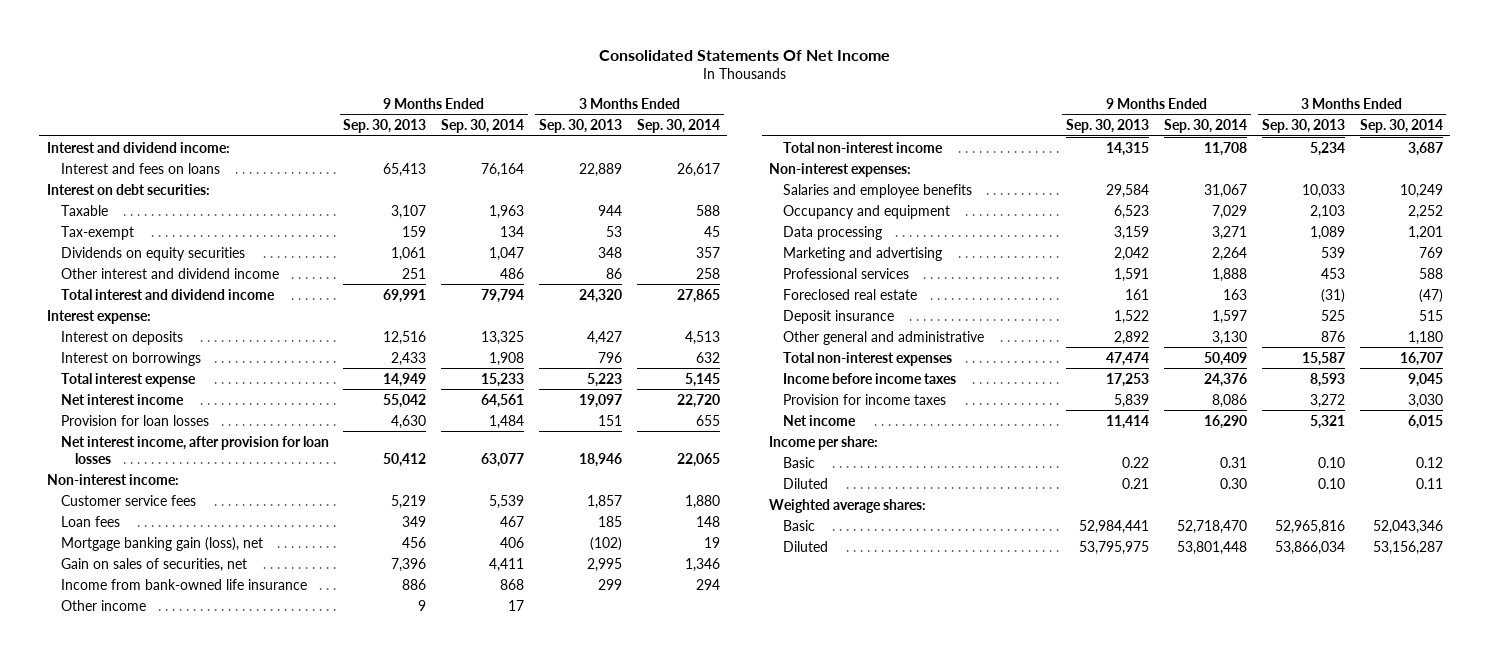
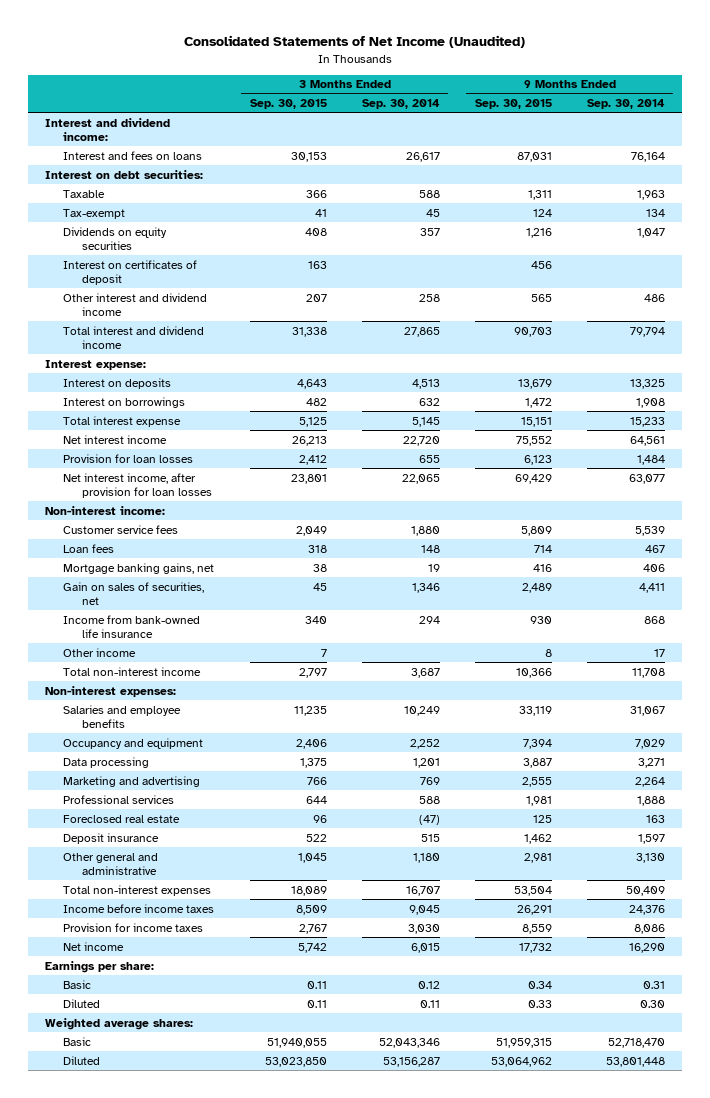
[598,49,890,61] Consolidated Statements Of Net Income -> [183,35,525,49] Consolidated Statements of Net Income (Unaudited)
[343,118,427,133] Sep. 30, 2013 -> none
[539,118,623,133] Sep. 30, 2013 -> none
none -> [249,98,327,109] Sep. 30, 2015
none -> [474,98,552,109] Sep. 30, 2015
none -> [63,259,198,285] Interest on certificates of deposit
[60,536,263,551] Mortgage banking gain (loss), net -> [63,562,215,574] Mortgage banking gains, net
[769,435,879,450] Income per share: -> [45,960,155,973] Earnings per share:

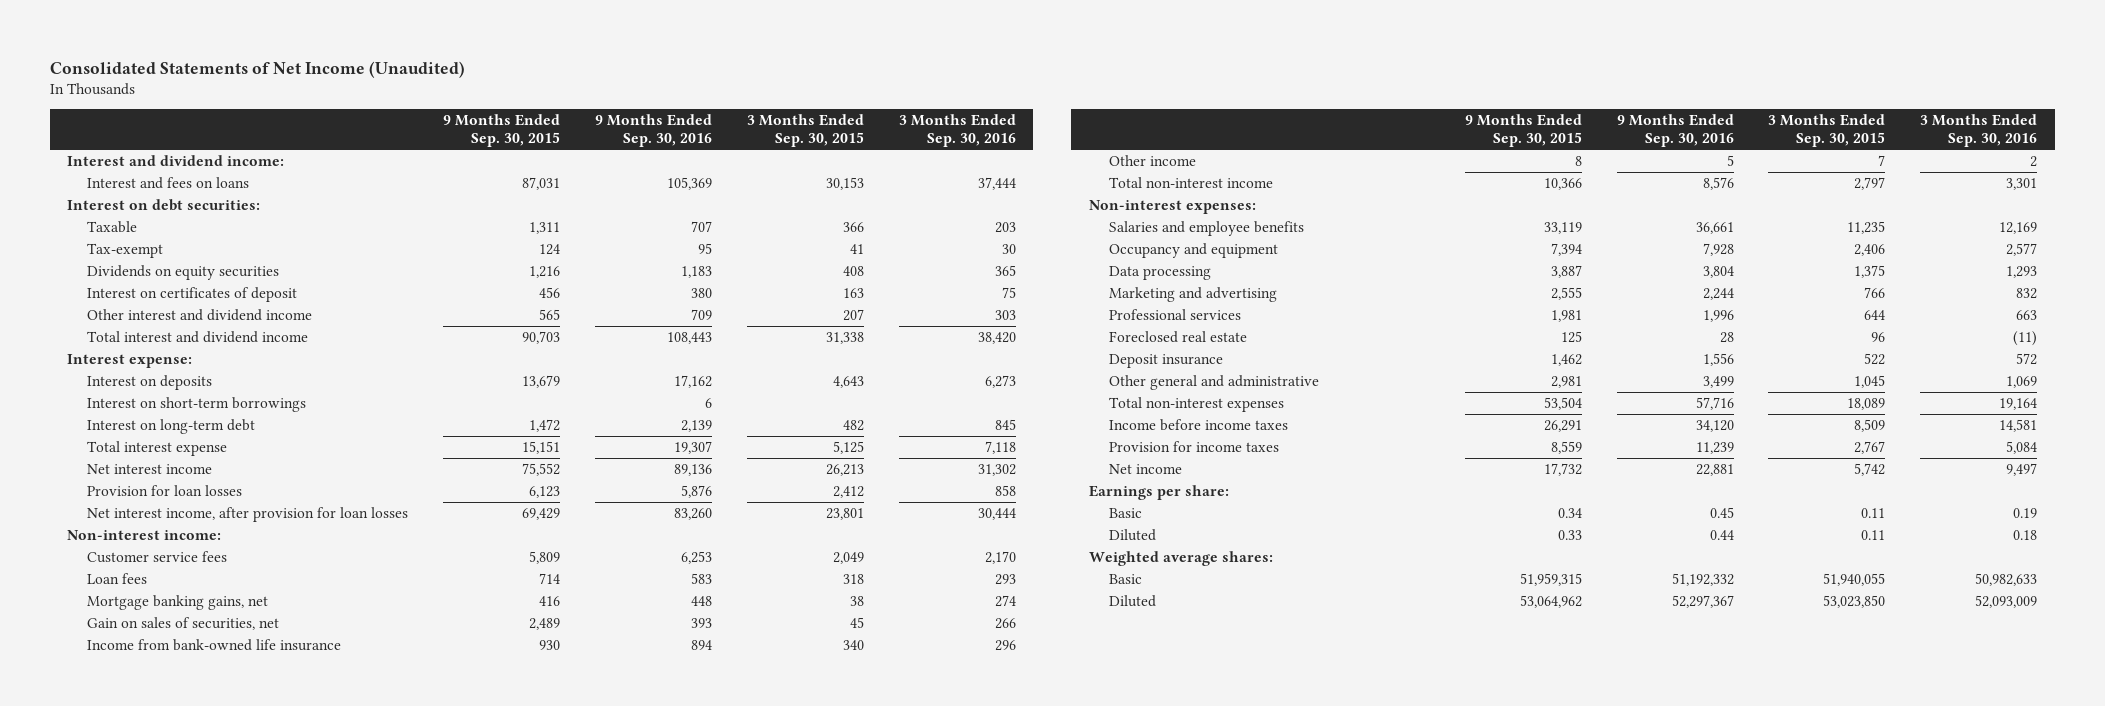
[361,98,440,109] Sep. 30, 2014 -> none
[586,98,665,109] Sep. 30, 2014 -> none
none -> [595,114,713,148] 9 Months Ended Sep. 30, 2016
none -> [898,114,1016,148] 3 Months Ended Sep. 30, 2016
none -> [87,396,307,412] Interest on short-term borrowings
[63,396,186,408] Interest on borrowings -> [87,418,256,434] Interest on long-term debt

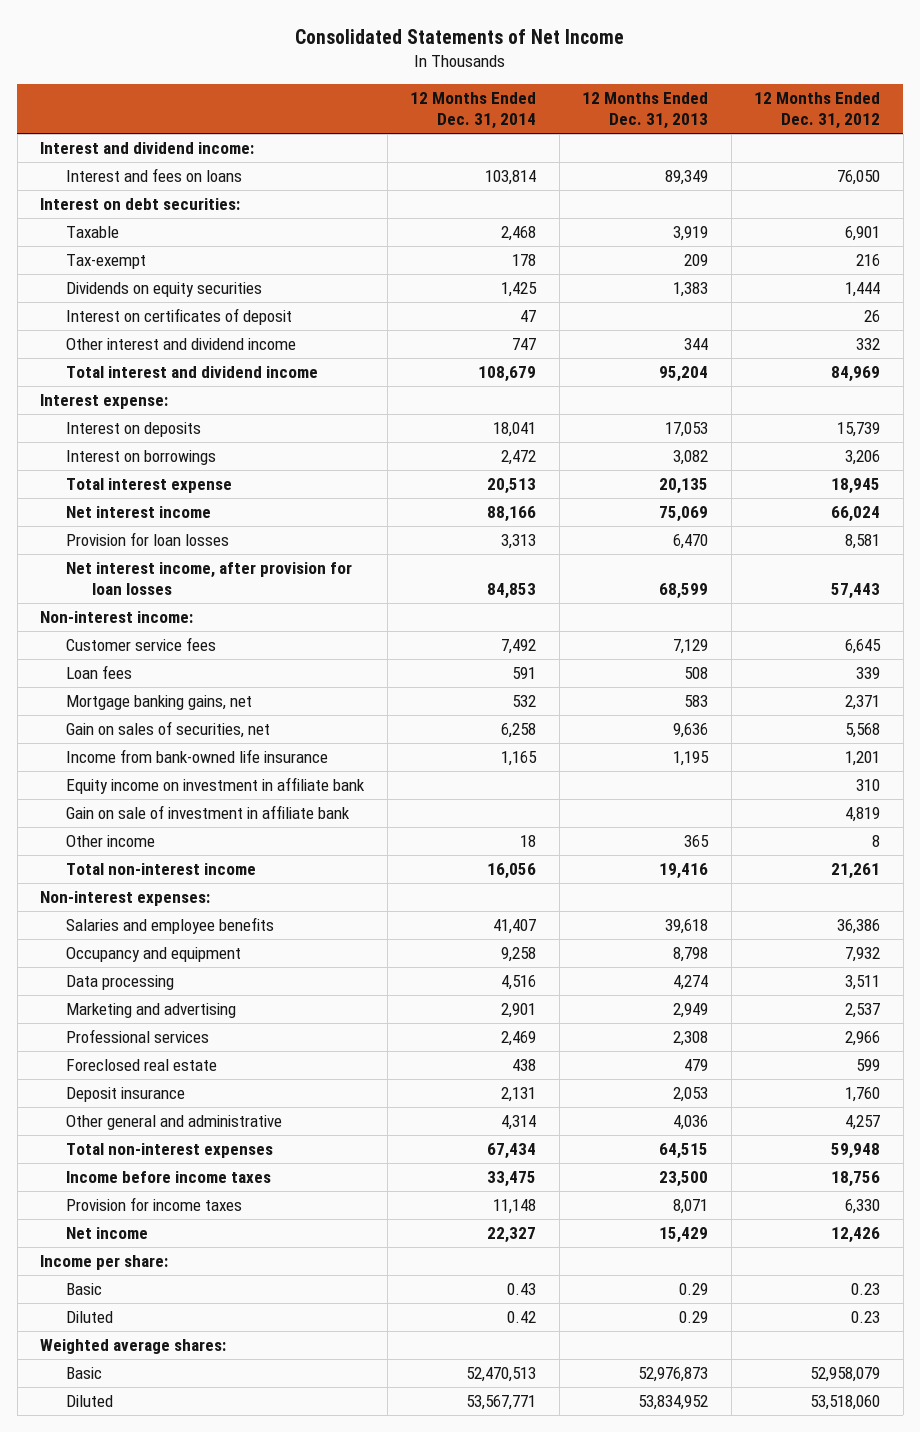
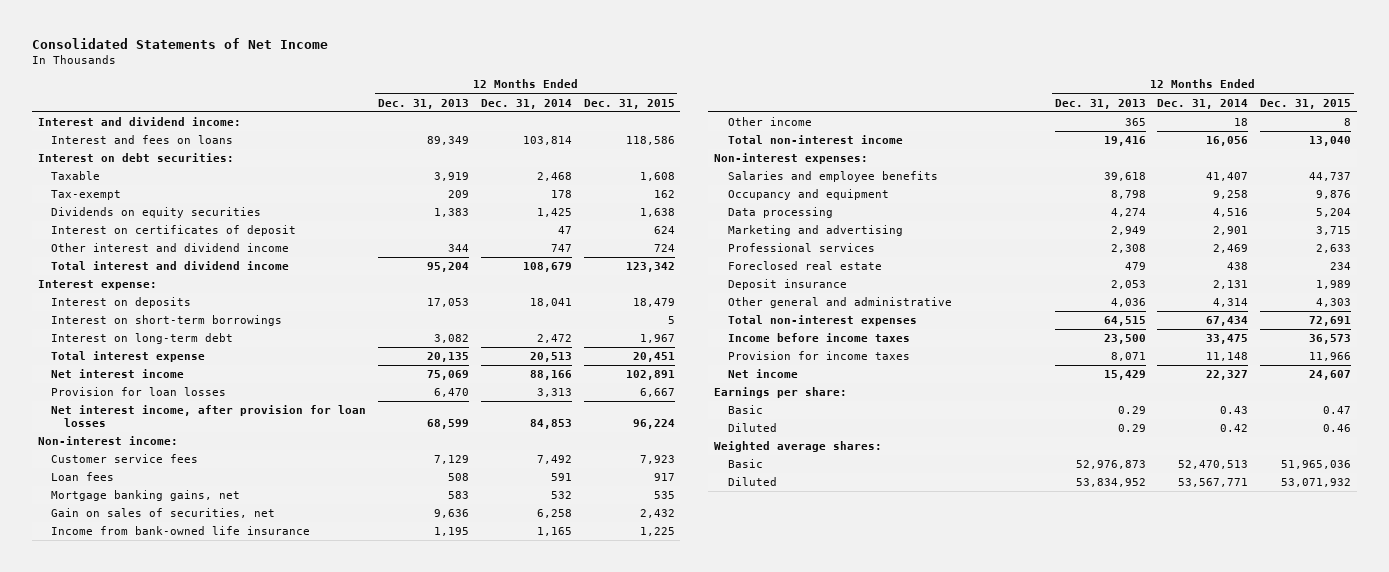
[754,91,881,130] 12 Months Ended Dec. 31, 2012 -> none
none -> [583,98,675,109] Dec. 31, 2015
none -> [51,315,283,327] Interest on short-term borrowings
[66,449,217,465] Interest on borrowings -> [51,333,234,345] Interest on long-term debt
[66,776,366,794] Equity income on investment in affiliate bank -> none
[66,804,351,819] Gain on sale of investment in affiliate bank -> none
[40,1254,169,1270] Income per share: -> [714,387,848,399] Earnings per share:

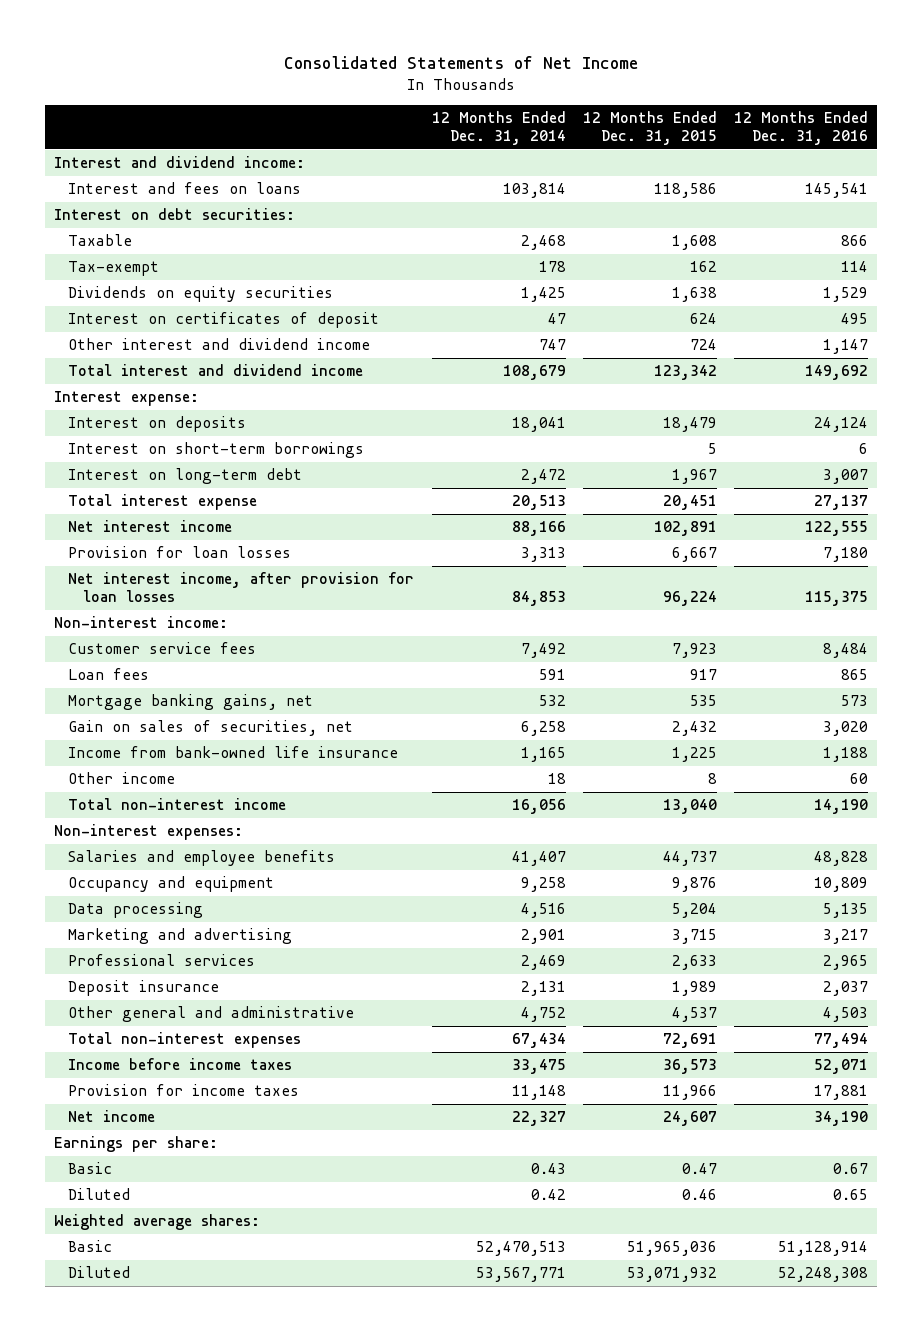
[377,98,469,109] Dec. 31, 2013 -> none
none -> [734,111,869,146] 12 Months Ended Dec. 31, 2016
[727,261,882,271] Foreclosed real estate -> none
[1213,298,1249,308] 4,314 -> [520,1007,566,1023] 4,752
[1316,298,1352,308] 4,303 -> [671,1007,717,1023] 4,537

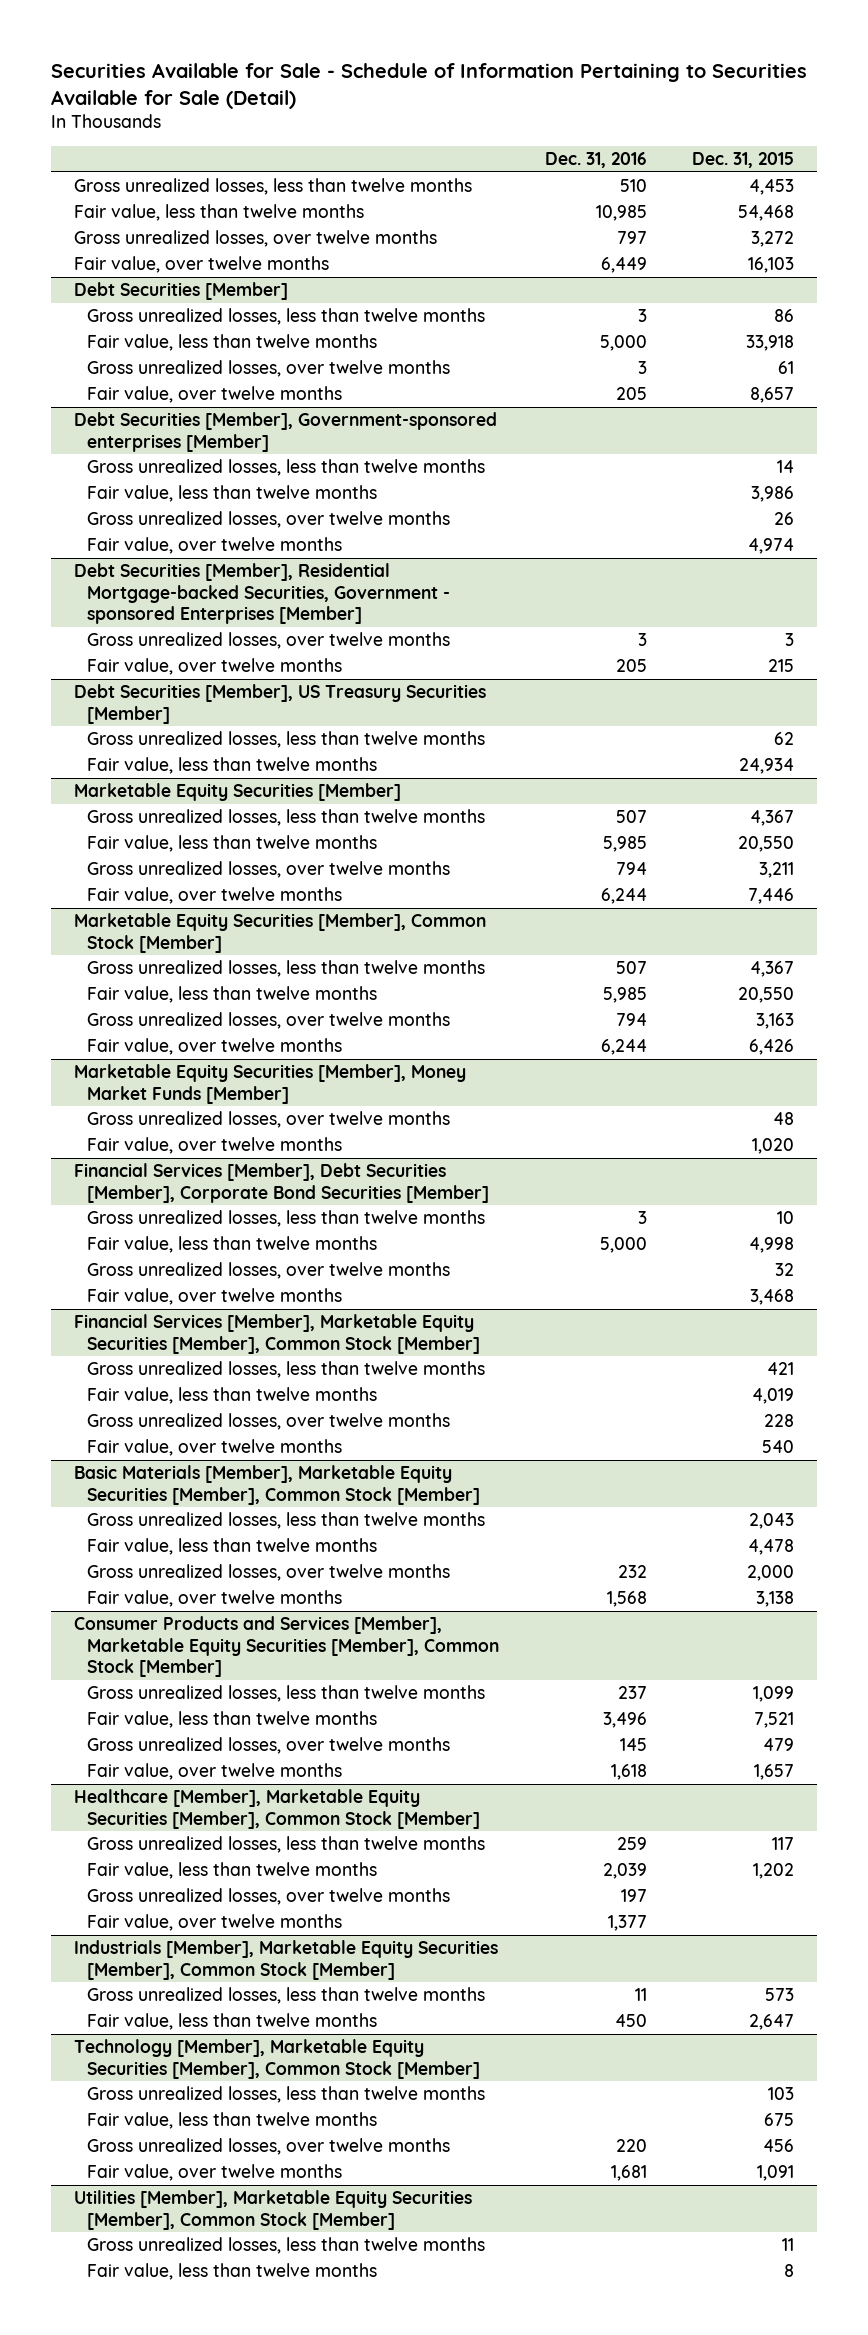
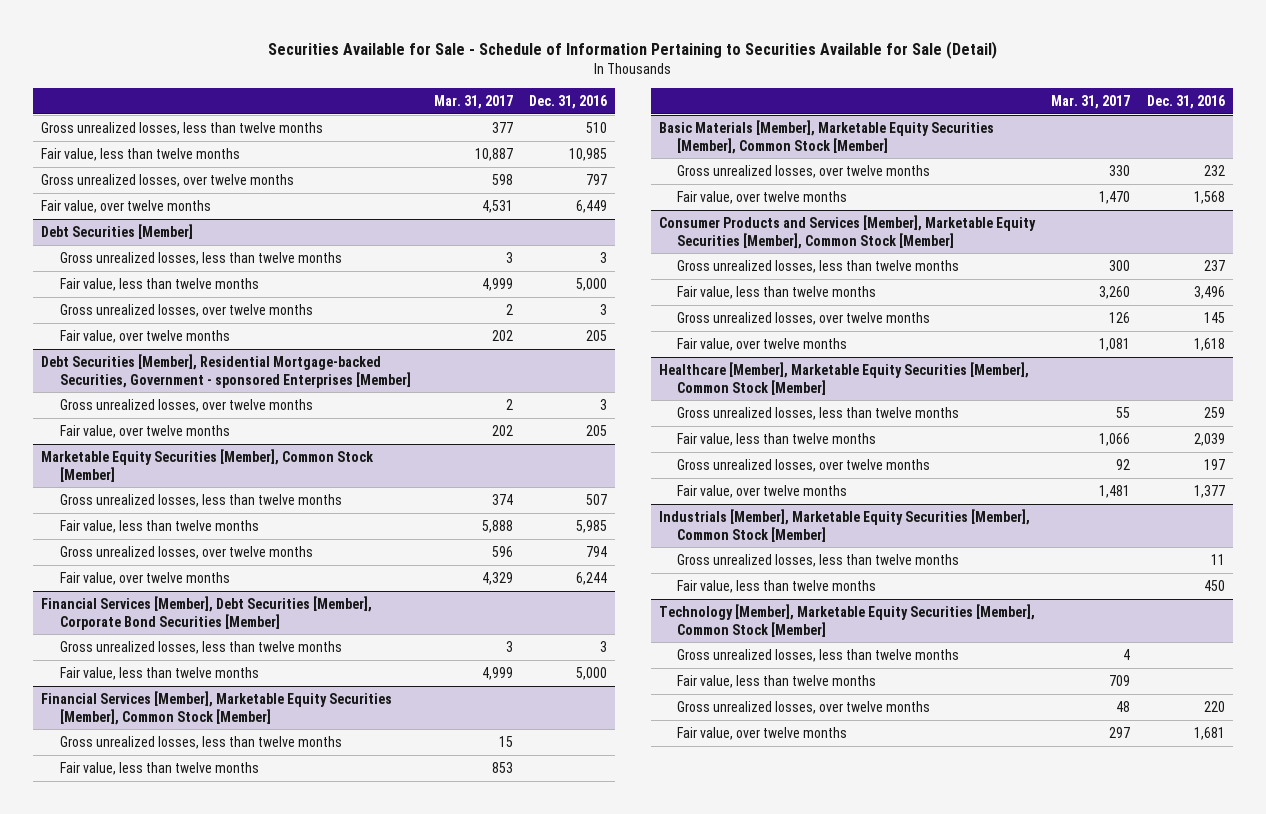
[692,152,795,169] Dec. 31, 2015 -> none
none -> [433,94,513,109] Mar. 31, 2017
[73,412,497,452] Debt Securities [Member], Government-sponsored enterprises [Member] -> none
[87,459,486,477] Gross unrealized losses, less than twelve months -> none
[87,485,378,503] Fair value, less than twelve months -> none
[87,511,451,529] Gross unrealized losses, over twelve months -> none
[87,537,343,555] Fair value, over twelve months -> none
[73,684,486,724] Debt Securities [Member], US Treasury Securities [Member] -> none
[87,731,486,749] Gross unrealized losses, less than twelve months -> none
[87,757,378,775] Fair value, less than twelve months -> none
[73,783,401,802] Marketable Equity Securities [Member] -> none
[87,809,486,827] Gross unrealized losses, less than twelve months -> none
[87,835,378,853] Fair value, less than twelve months -> none
[87,861,451,879] Gross unrealized losses, over twelve months -> none
[87,887,343,905] Fair value, over twelve months -> none
[73,1064,466,1104] Marketable Equity Securities [Member], Money Market Funds [Member] -> none
[87,1111,451,1129] Gross unrealized losses, over twelve months -> none
[87,1137,343,1155] Fair value, over twelve months -> none
[87,1262,451,1280] Gross unrealized losses, over twelve months -> none
[87,1288,343,1306] Fair value, over twelve months -> none
[87,1413,451,1431] Gross unrealized losses, over twelve months -> none
[87,1439,343,1457] Fair value, over twelve months -> none
[87,1512,486,1530] Gross unrealized losses, less than twelve months -> none
[87,1538,378,1556] Fair value, less than twelve months -> none
[73,2190,472,2230] Utilities [Member], Marketable Equity Securities [Member], Common Stock [Member] -> none
[87,2237,486,2255] Gross unrealized losses, less than twelve months -> none
[87,2263,378,2281] Fair value, less than twelve months -> none

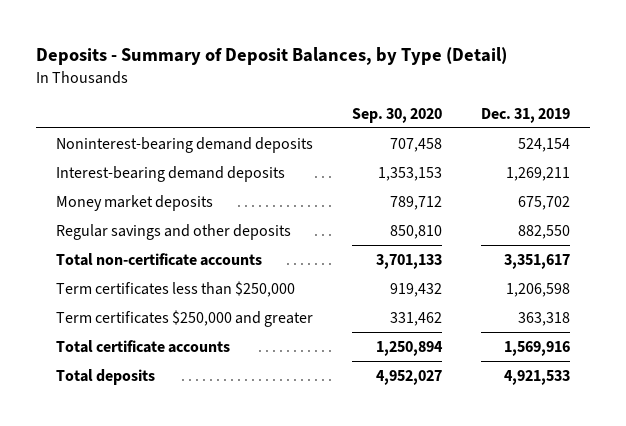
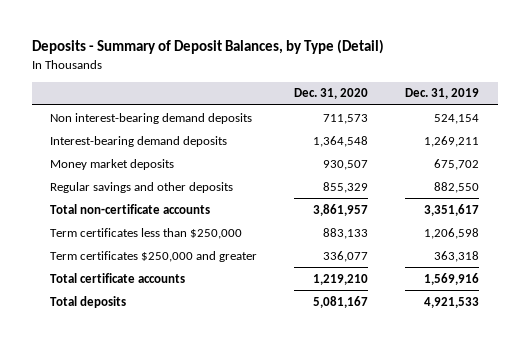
[351,107,442,123] Sep. 30, 2020 -> none
none -> [294,88,369,100] Dec. 31, 2020
[55,136,313,153] Noninterest-bearing demand deposits -> [50,112,253,124] Non interest-bearing demand deposits

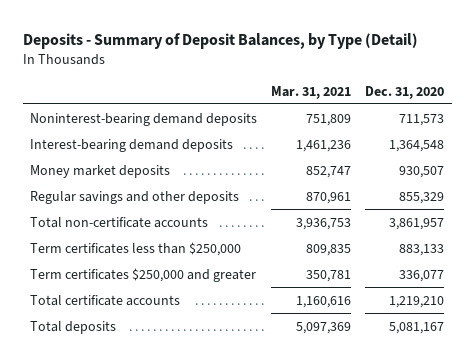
[405,88,480,100] Dec. 31, 2019 -> none
none -> [271,85,352,99] Mar. 31, 2021
[50,112,253,124] Non interest-bearing demand deposits -> [30,112,258,126] Noninterest-bearing demand deposits

